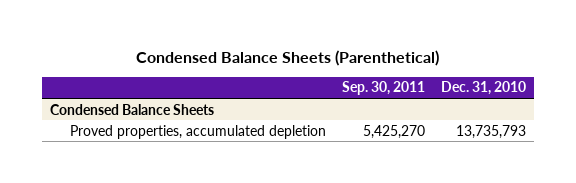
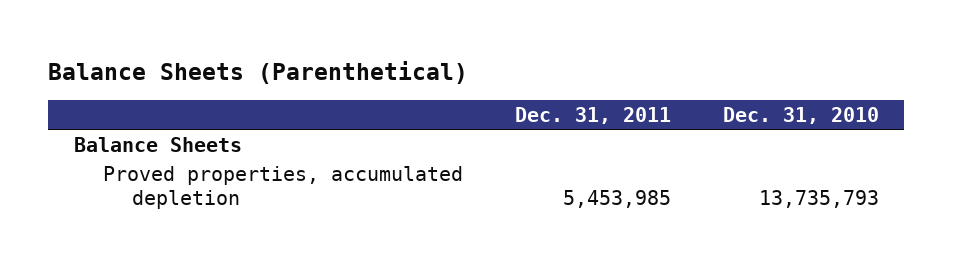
[135,50,439,67] Condensed Balance Sheets (Parenthetical) -> [48,60,469,84] Balance Sheets (Parenthetical)
[342,81,426,96] Sep. 30, 2011 -> none
none -> [514,106,671,124] Dec. 31, 2011
[49,103,214,115] Condensed Balance Sheets -> [74,136,243,152] Balance Sheets

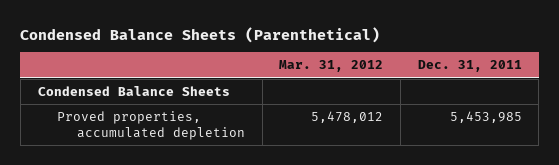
[48,60,469,84] Balance Sheets (Parenthetical) -> [20,26,381,43] Condensed Balance Sheets (Parenthetical)
[722,106,879,124] Dec. 31, 2010 -> none
none -> [279,60,384,73] Mar. 31, 2012
[74,136,243,152] Balance Sheets -> [37,86,230,97] Condensed Balance Sheets

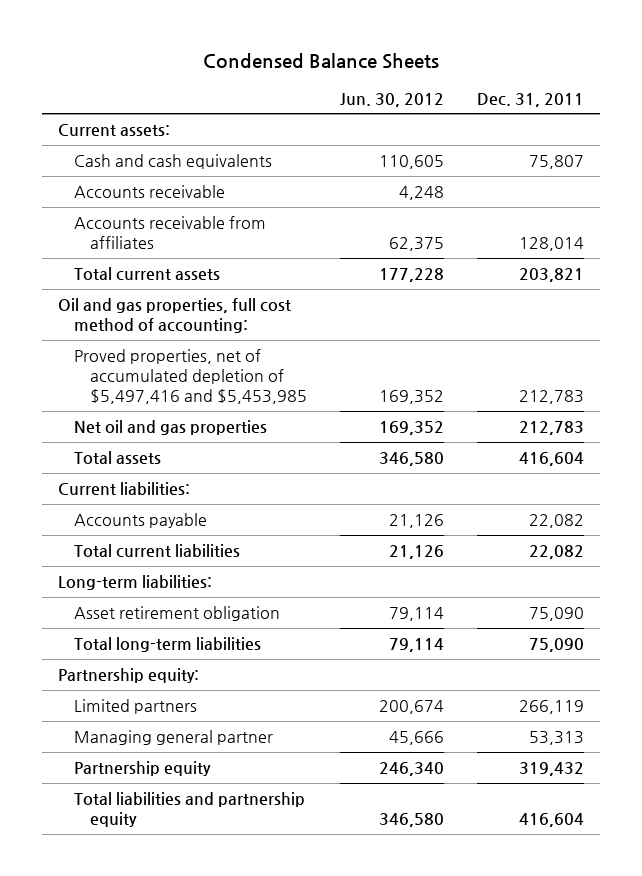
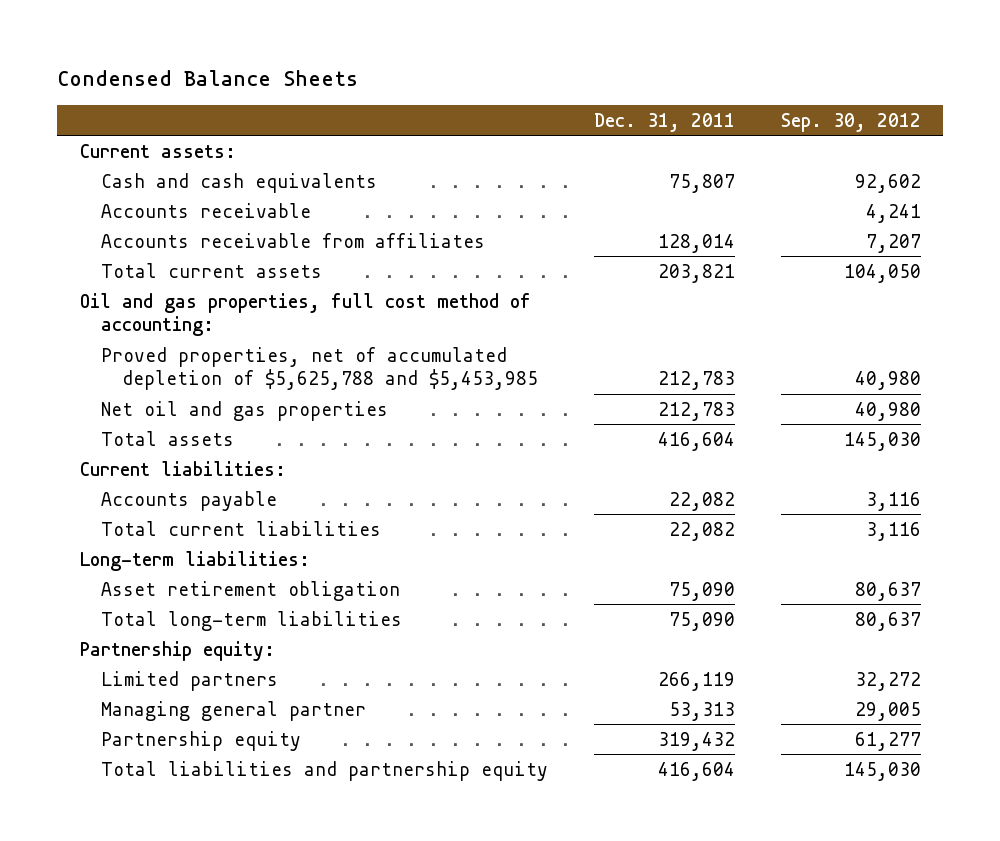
[339,92,444,107] Jun. 30, 2012 -> none
none -> [780,112,921,132] Sep. 30, 2012
[74,349,307,405] Proved properties, net of accumulated depletion of $5,497,416 and $5,453,985 -> [100,346,539,390] Proved properties, net of accumulated depletion of $5,625,788 and $5,453,985

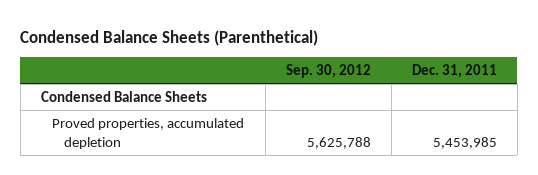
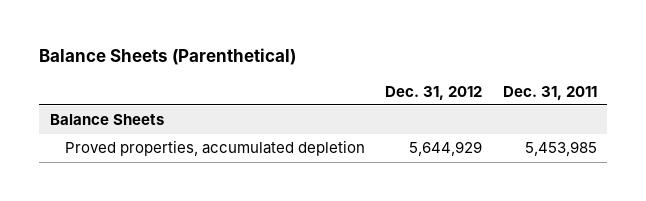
[20,29,319,46] Condensed Balance Sheets (Parenthetical) -> [39,48,297,66] Balance Sheets (Parenthetical)
[285,64,371,79] Sep. 30, 2012 -> none
none -> [385,85,483,100] Dec. 31, 2012
[40,90,207,102] Condensed Balance Sheets -> [49,114,164,126] Balance Sheets

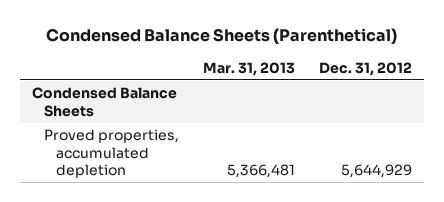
[39,48,297,66] Balance Sheets (Parenthetical) -> [46,28,398,45] Condensed Balance Sheets (Parenthetical)
[502,85,597,100] Dec. 31, 2011 -> none
none -> [202,61,295,76] Mar. 31, 2013
[49,114,164,126] Balance Sheets -> [31,87,177,117] Condensed Balance Sheets

